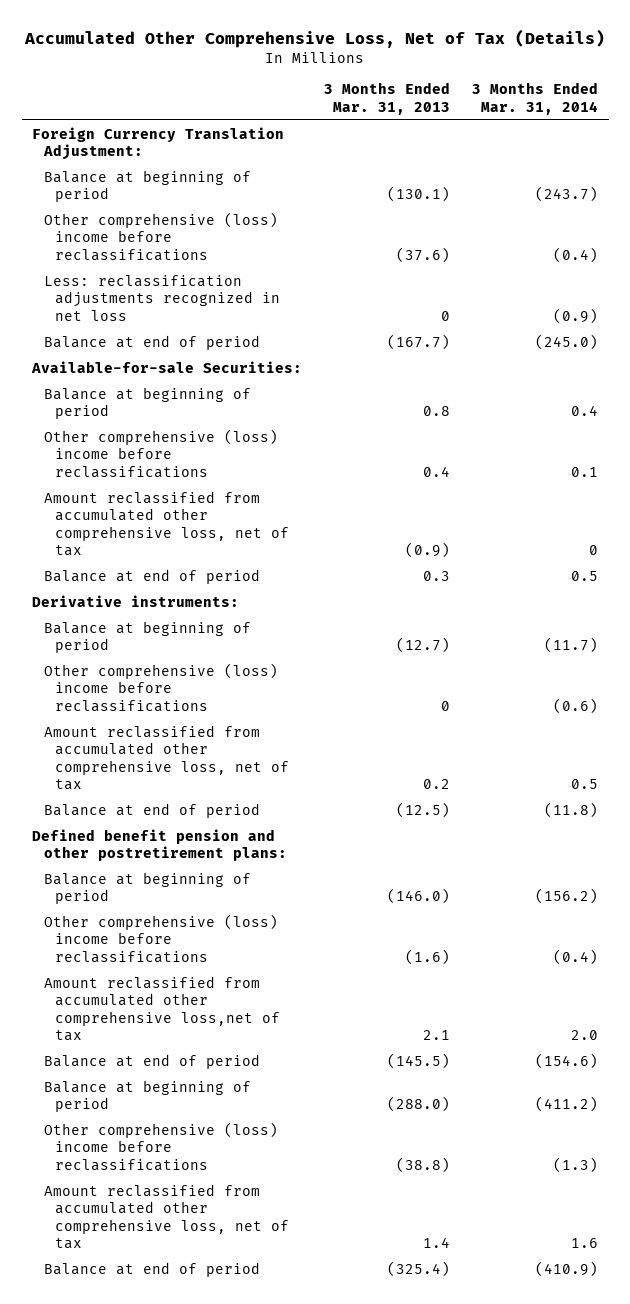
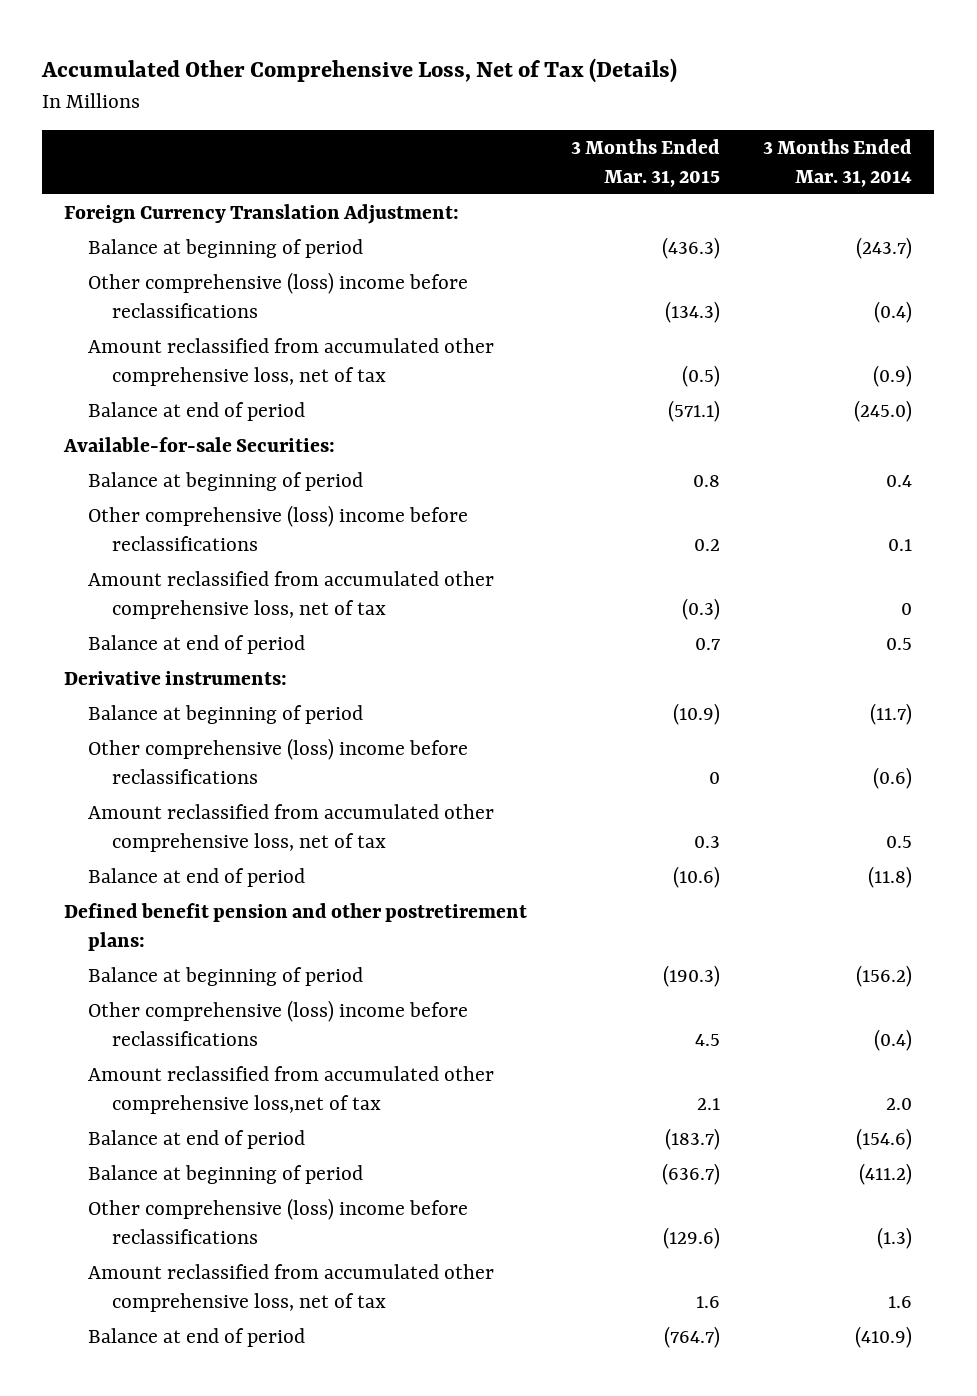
[324,82,451,115] 3 Months Ended Mar. 31, 2013 -> none
none -> [570,138,720,187] 3 Months Ended Mar. 31, 2015
[43,274,281,321] Less: reclassification adjustments recognized in net loss -> [88,337,495,386] Amount reclassified from accumulated other comprehensive loss, net of tax

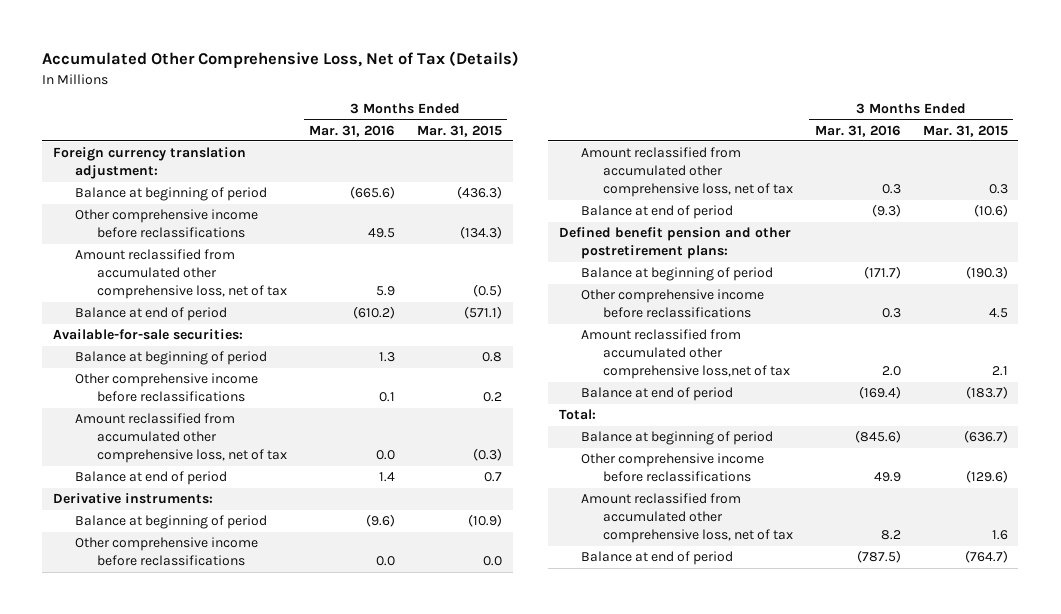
[763,138,913,187] 3 Months Ended Mar. 31, 2014 -> none
none -> [308,124,395,137] Mar. 31, 2016
[64,203,460,224] Foreign Currency Translation Adjustment: -> [53,147,247,180] Foreign currency translation adjustment:
[88,271,469,318] Other comprehensive (loss) income before reclassifications -> [75,209,259,239] Other comprehensive income before reclassifications
[63,436,336,452] Available-for-sale Securities: -> [53,329,244,341] Available-for-sale securities:
[88,504,469,551] Other comprehensive (loss) income before reclassifications -> [75,373,259,403] Other comprehensive income before reclassifications
[88,737,469,784] Other comprehensive (loss) income before reclassifications -> [75,537,259,567] Other comprehensive income before reclassifications
[708,771,720,784] 0 -> [482,556,502,567] 0.0
[88,999,469,1046] Other comprehensive (loss) income before reclassifications -> [581,289,765,319] Other comprehensive income before reclassifications
none -> [559,409,597,421] Total:
[88,1197,469,1244] Other comprehensive (loss) income before reclassifications -> [581,453,765,483] Other comprehensive income before reclassifications

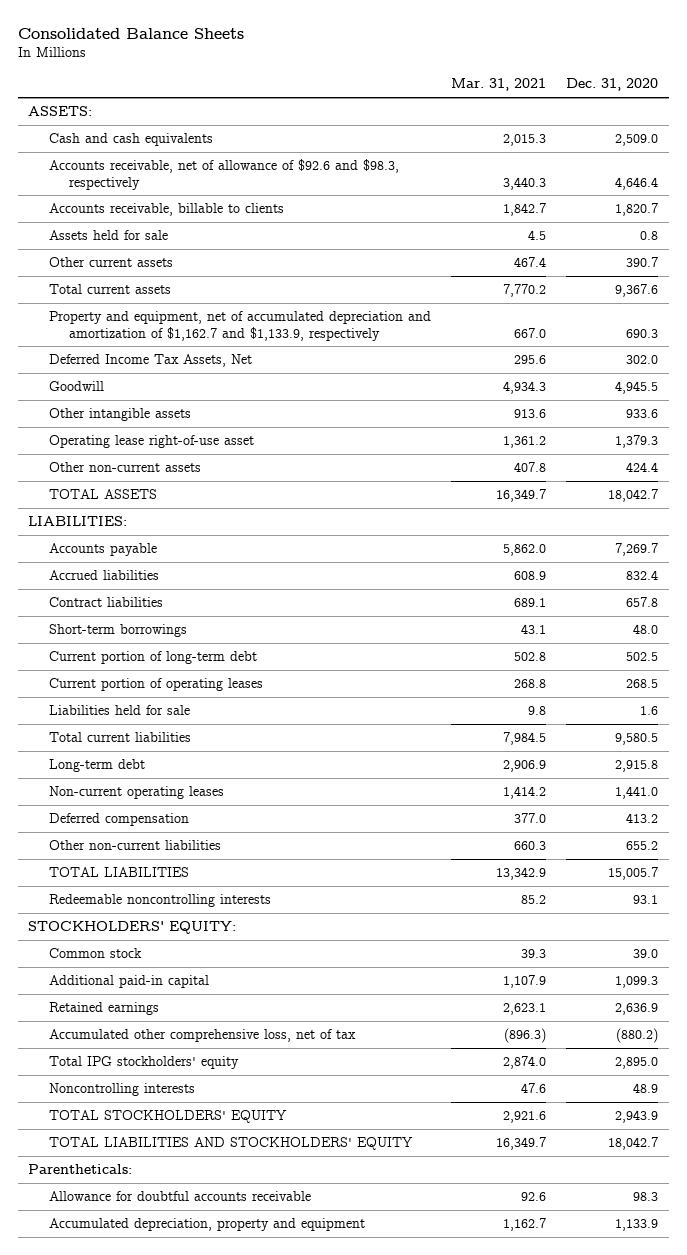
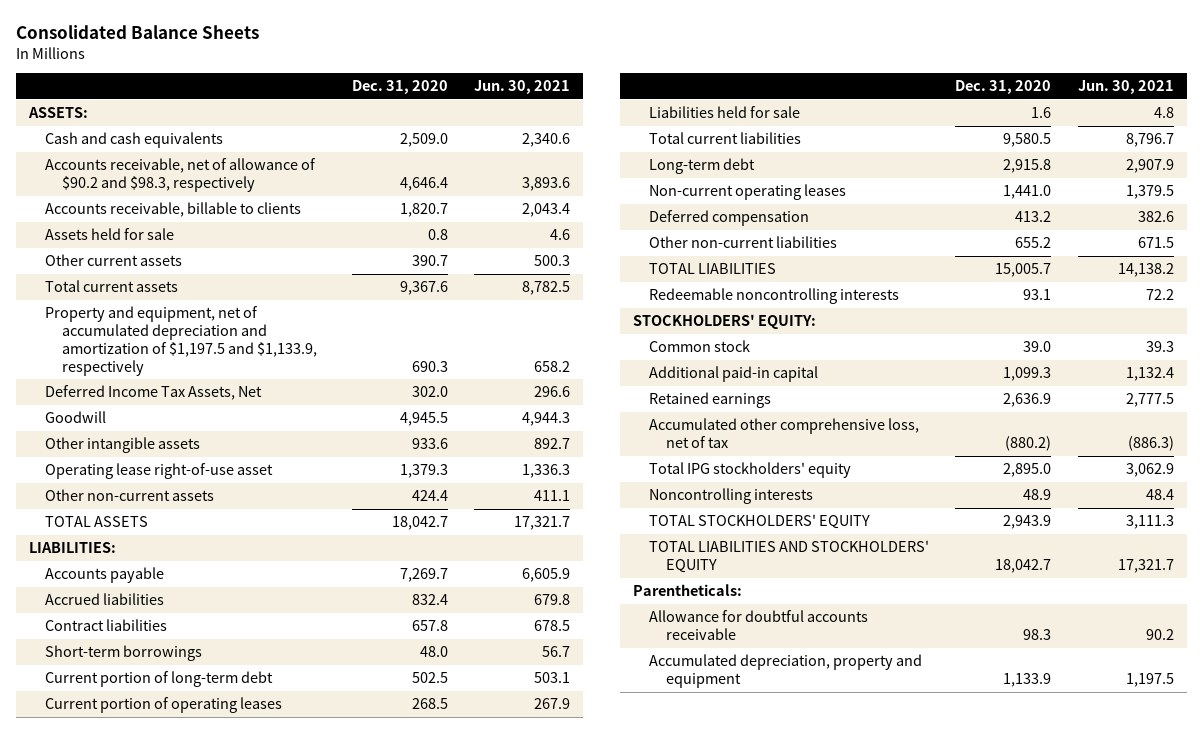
[451,78,547,92] Mar. 31, 2021 -> none
none -> [474,80,571,95] Jun. 30, 2021
[48,159,399,190] Accounts receivable, net of allowance of $92.6 and $98.3, respectively -> [45,158,317,193] Accounts receivable, net of allowance of $90.2 and $98.3, respectively
[48,311,431,341] Property and equipment, net of accumulated depreciation and amortization of $1,162.7 and $1,133.9, respectively -> [45,306,317,376] Property and equipment, net of accumulated depreciation and amortization of $1,197.5 and $1,133.9, respectively

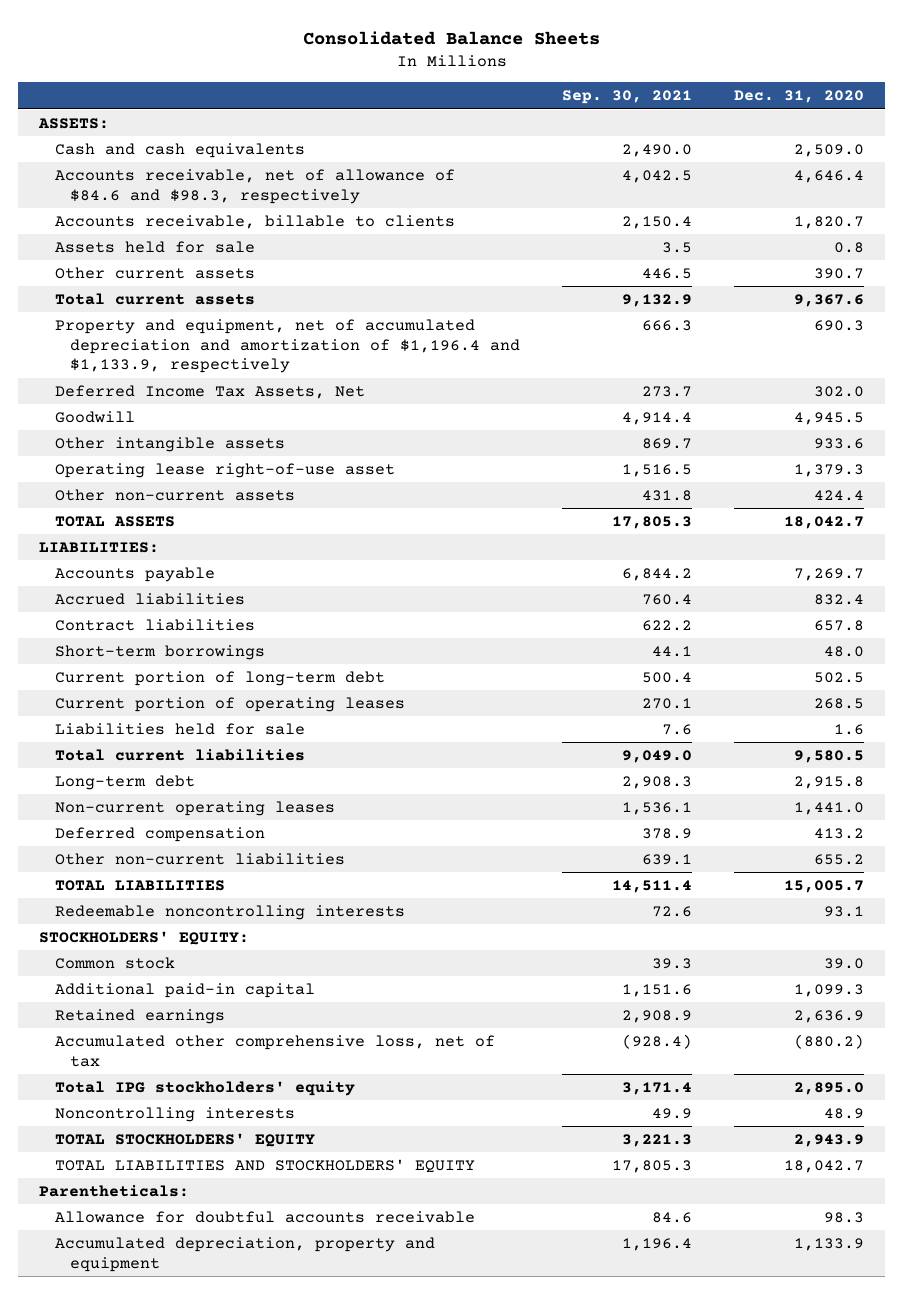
[474,80,571,95] Jun. 30, 2021 -> none
none -> [562,90,693,105] Sep. 30, 2021
[45,158,317,193] Accounts receivable, net of allowance of $90.2 and $98.3, respectively -> [54,169,455,204] Accounts receivable, net of allowance of $84.6 and $98.3, respectively
[45,306,317,376] Property and equipment, net of accumulated depreciation and amortization of $1,197.5 and $1,133.9, respectively -> [54,319,521,374] Property and equipment, net of accumulated depreciation and amortization of $1,196.4 and $1,133.9, respectively

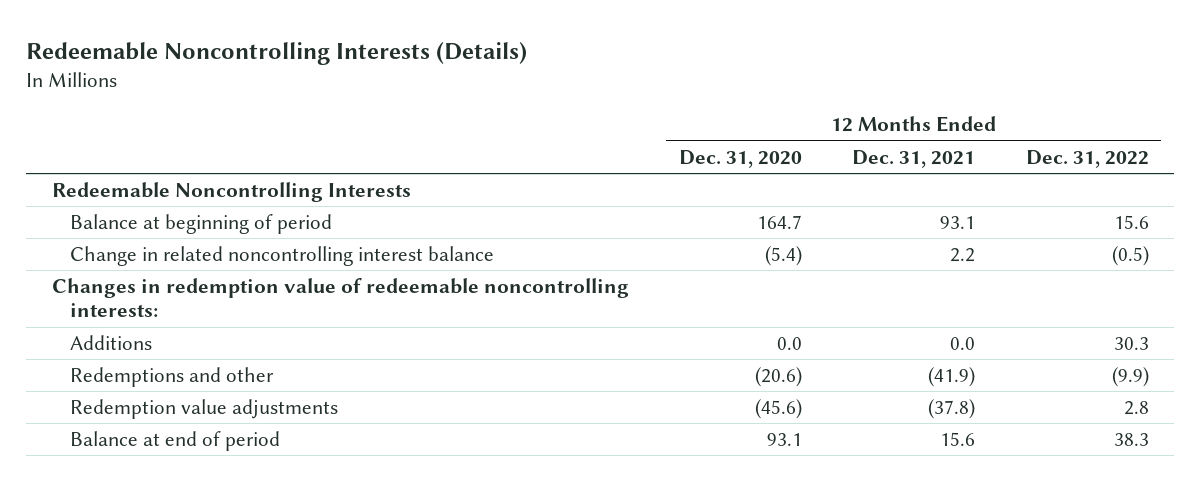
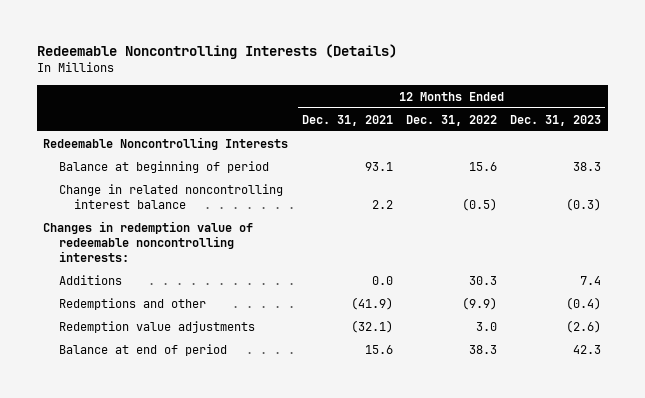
[678,149,802,168] Dec. 31, 2020 -> none
none -> [510,114,602,126] Dec. 31, 2023
[928,398,976,419] (37.8) -> [350,320,393,334] (32.1)
[1123,400,1149,415] 2.8 -> [476,322,498,332] 3.0

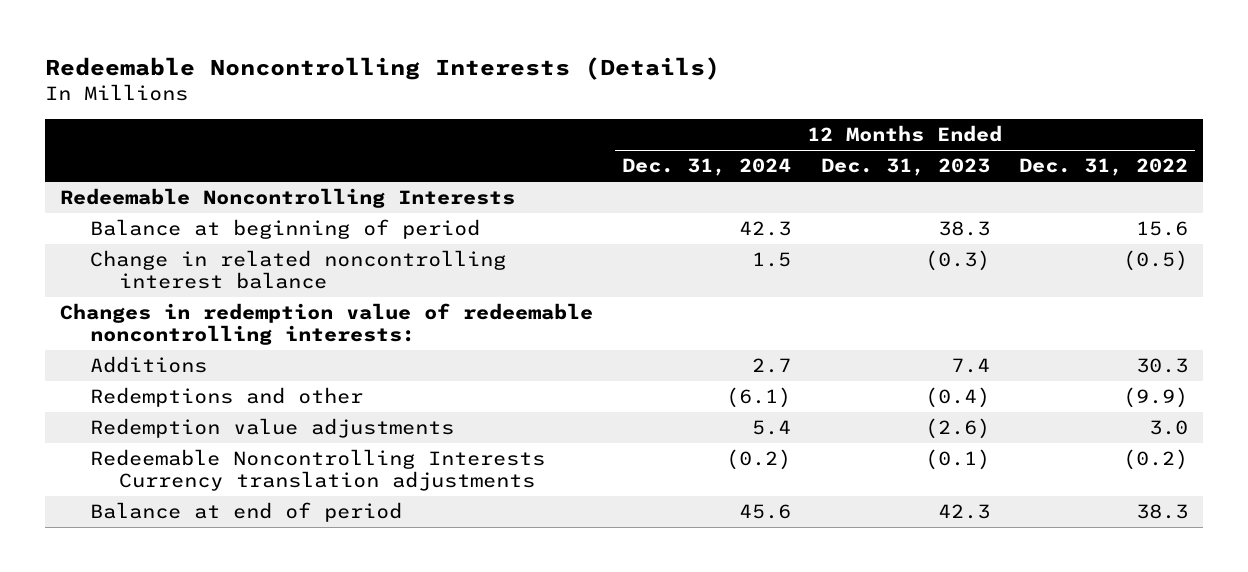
[301,114,393,126] Dec. 31, 2021 -> none
none -> [622,158,792,177] Dec. 31, 2024
none -> [89,449,545,492] Redeemable Noncontrolling Interests Currency translation adjustments

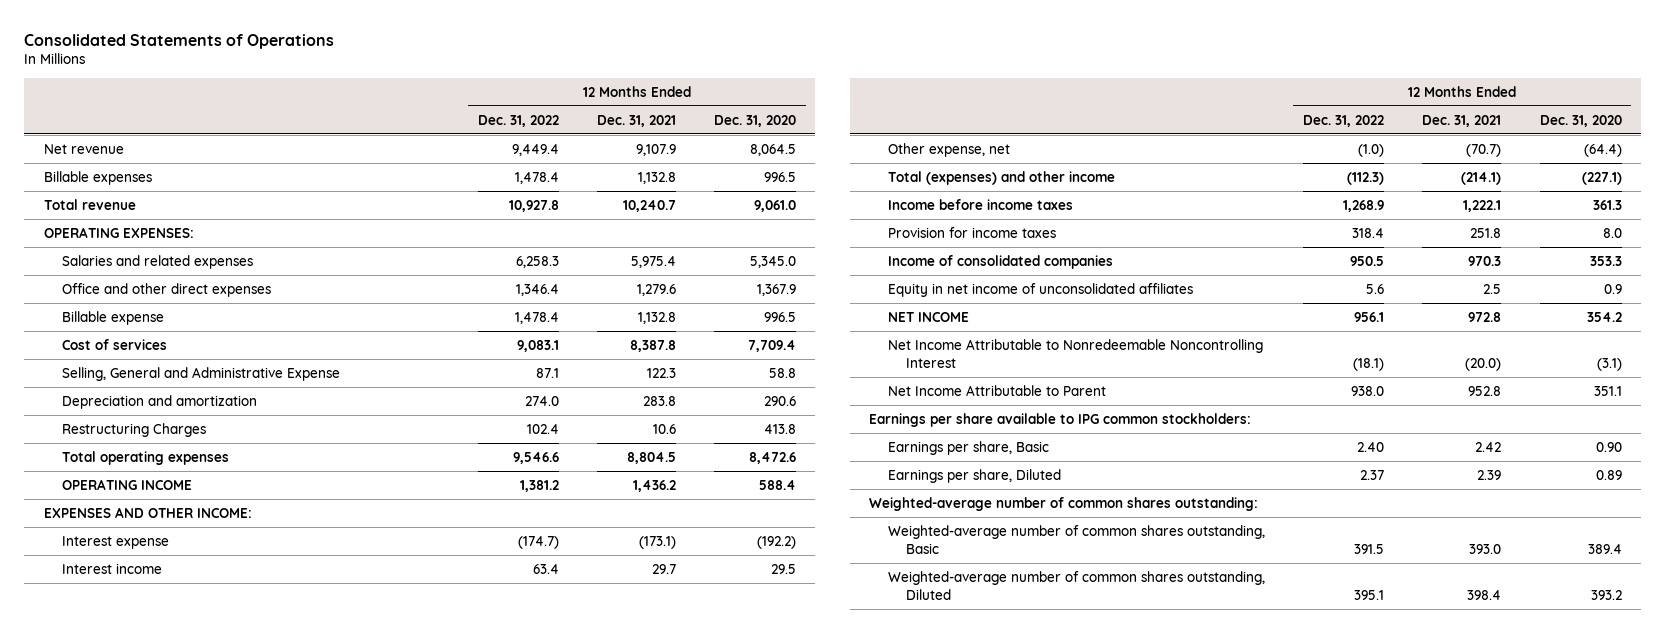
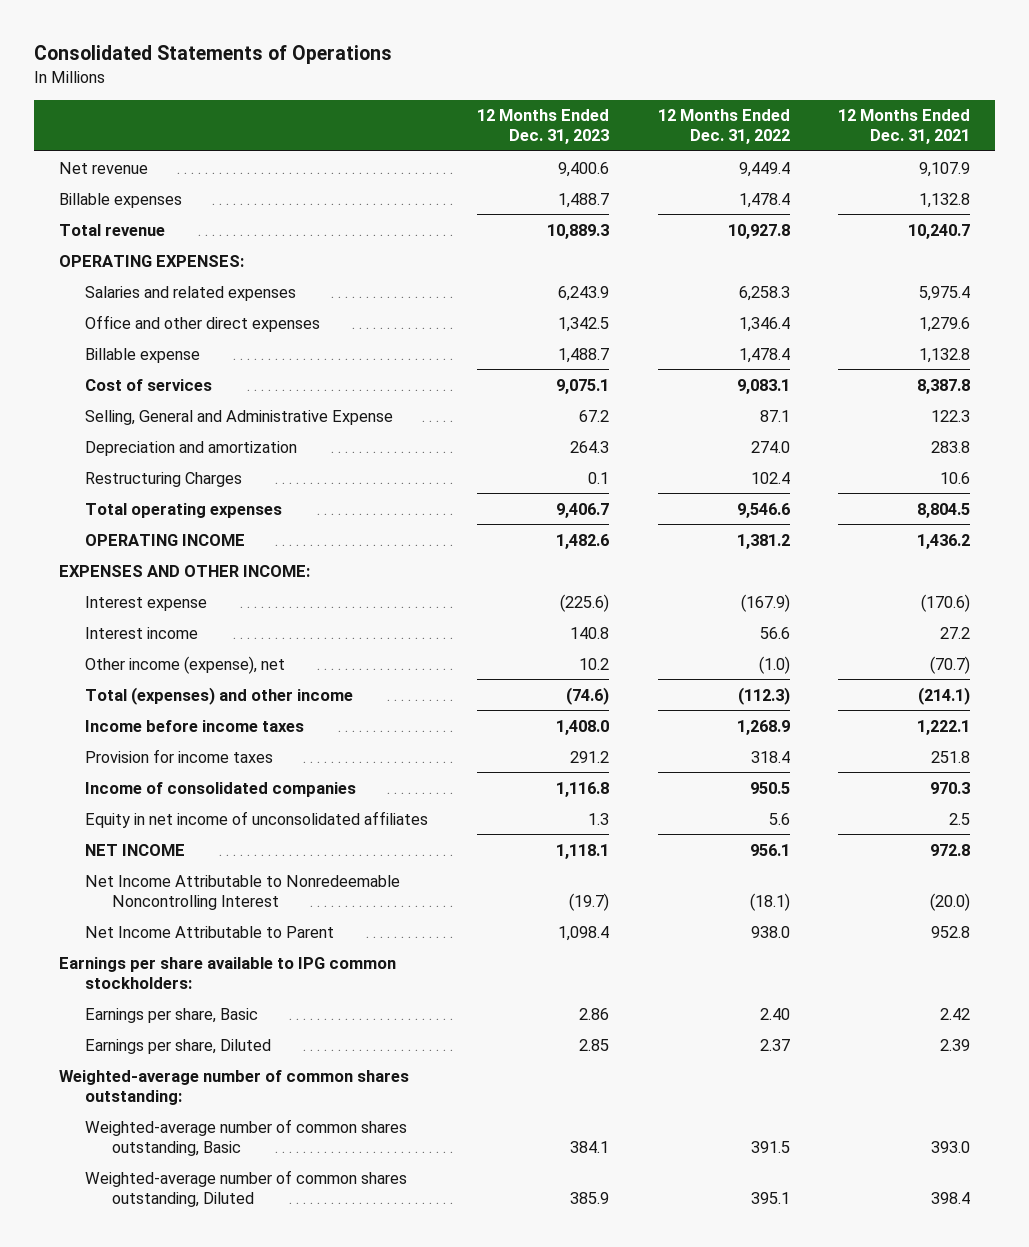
[714,114,797,127] Dec. 31, 2020 -> none
none -> [476,109,609,145] 12 Months Ended Dec. 31, 2023
[517,535,559,549] (174.7) -> [740,593,790,612] (167.9)
[638,535,676,549] (173.1) -> [921,593,971,612] (170.6)
[532,563,559,574] 63.4 -> [759,626,790,639] 56.6
[651,563,676,574] 29.7 -> [940,626,971,639] 27.2
[887,142,1010,157] Other expense, net -> [85,655,286,674] Other income (expense), net

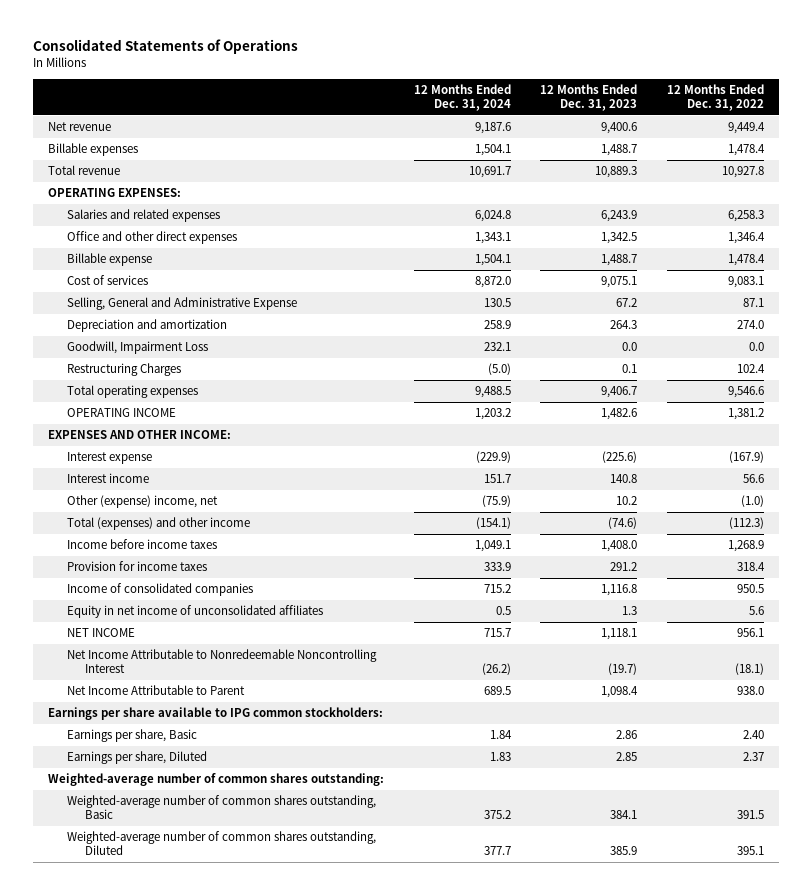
[838,109,971,145] 12 Months Ended Dec. 31, 2021 -> none
none -> [413,84,511,112] 12 Months Ended Dec. 31, 2024
none -> [66,341,208,355] Goodwill, Impairment Loss
[85,655,286,674] Other income (expense), net -> [66,495,218,509] Other (expense) income, net

